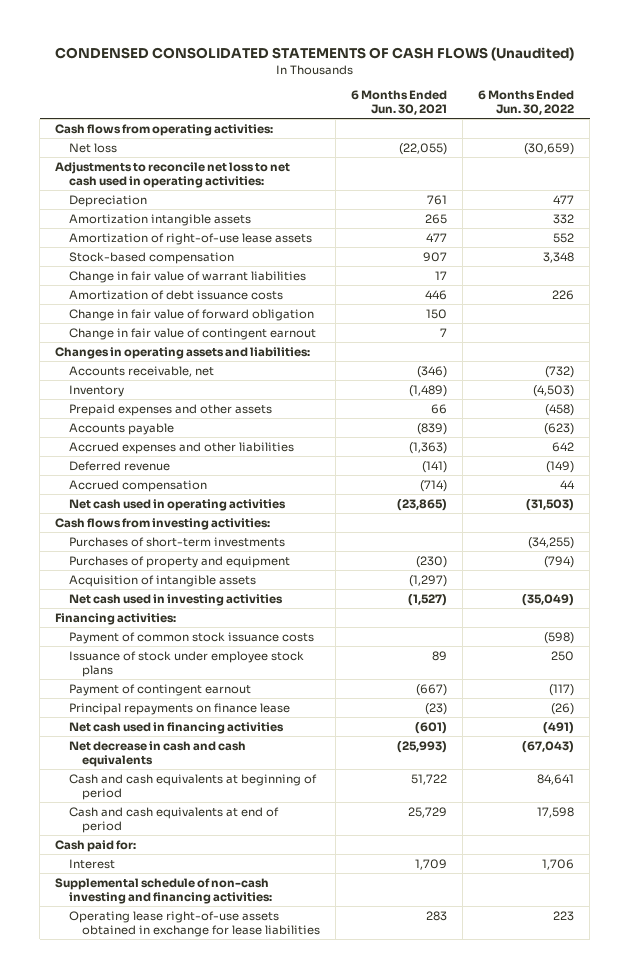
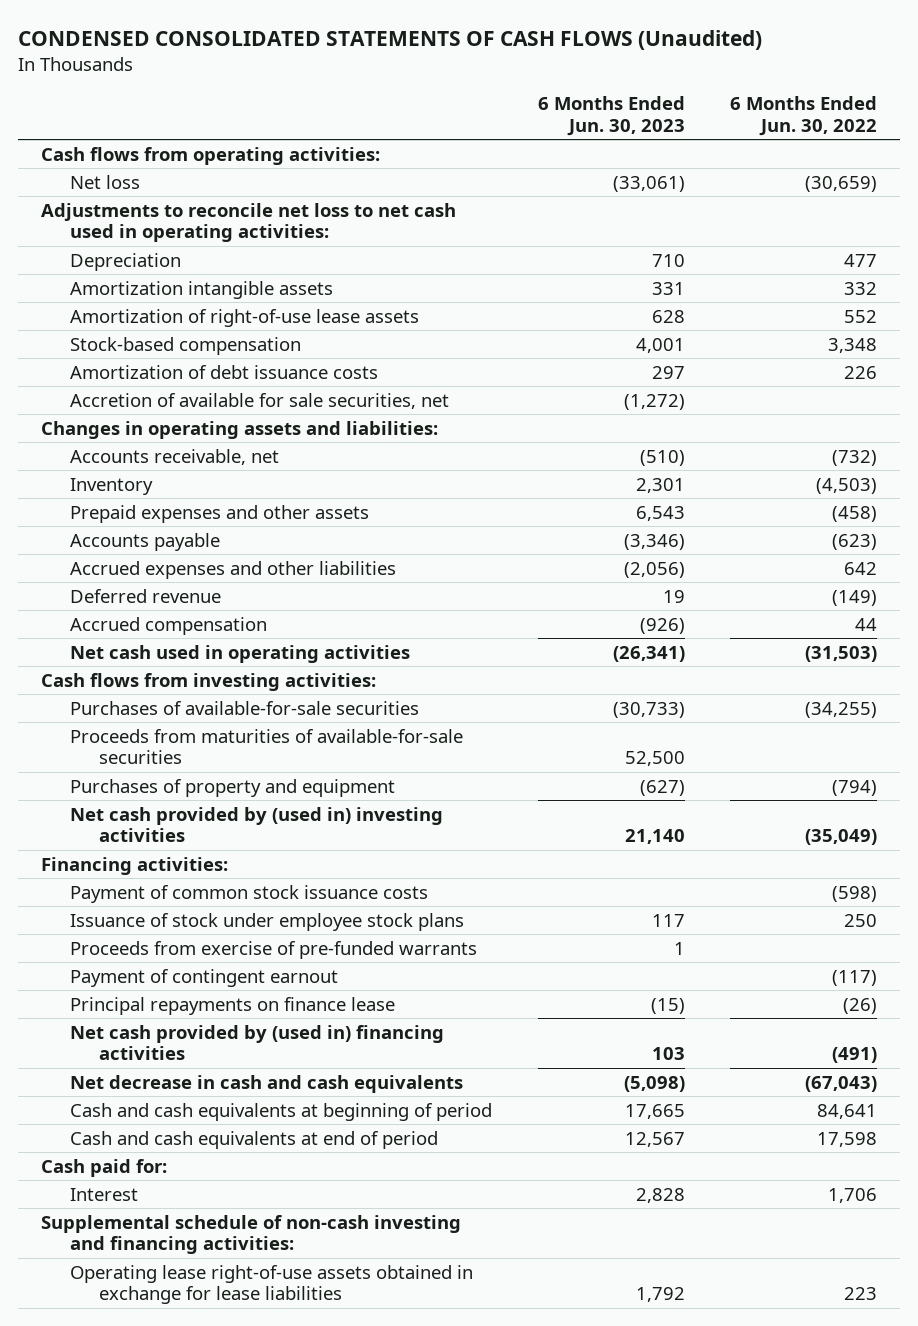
[351,90,448,115] 6 Months Ended Jun. 30, 2021 -> none
none -> [537,96,685,136] 6 Months Ended Jun. 30, 2023
[68,270,306,283] Change in fair value of warrant liabilities -> none
[68,308,314,321] Change in fair value of forward obligation -> none
[68,327,316,340] Change in fair value of contingent earnout -> none
none -> [69,392,449,409] Accretion of available for sale securities, net
[68,536,285,547] Purchases of short-term investments -> [69,700,419,715] Purchases of available-for-sale securities
none -> [69,728,463,765] Proceeds from maturities of available-for-sale securities
[68,574,256,587] Acquisition of intangible assets -> none
[68,593,283,606] Net cash used in investing activities -> [69,806,443,843] Net cash provided by (used in) investing activities
none -> [69,940,477,959] Proceeds from exercise of pre-funded warrants
[68,721,284,734] Net cash used in financing activities -> [69,1024,444,1061] Net cash provided by (used in) financing activities

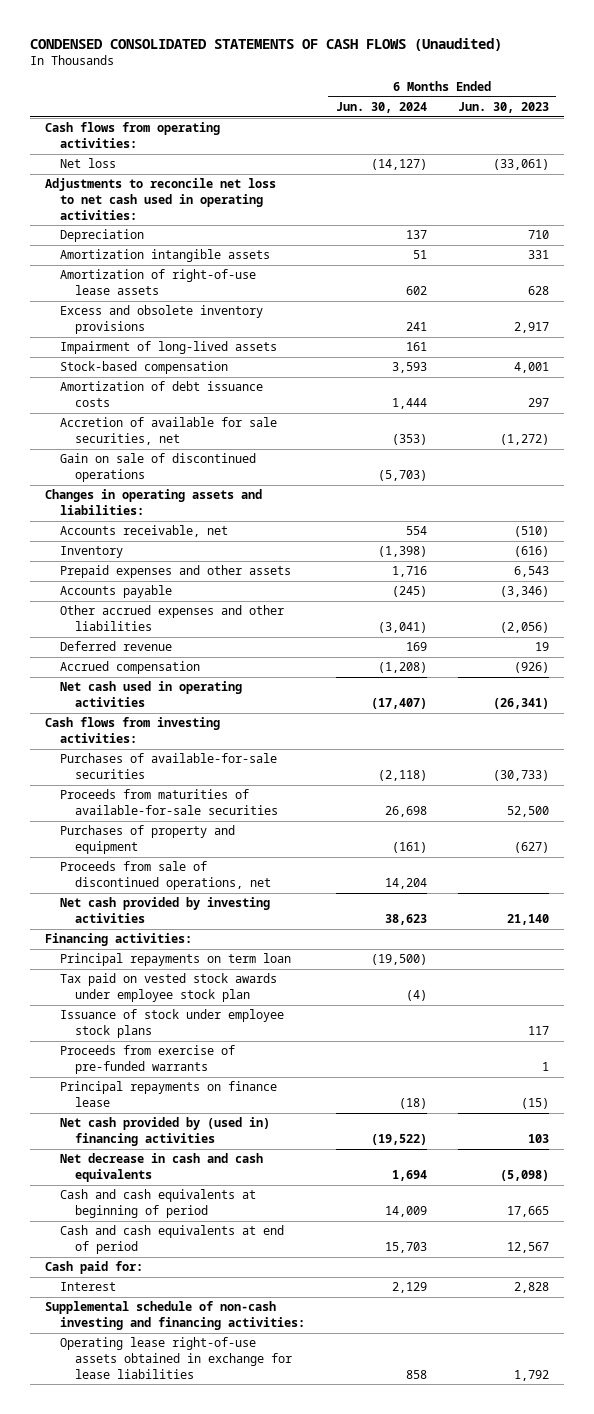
[730,96,878,136] 6 Months Ended Jun. 30, 2022 -> none
none -> [335,102,427,114] Jun. 30, 2024
none -> [59,305,263,334] Excess and obsolete inventory provisions
none -> [59,341,277,355] Impairment of long-lived assets
none -> [59,453,256,482] Gain on sale of discontinued operations
[635,477,685,493] 2,301 -> [513,546,549,558] (616)
[69,560,396,579] Accrued expenses and other liabilities -> [59,605,284,631] Other accrued expenses and other liabilities
none -> [59,861,271,890] Proceeds from sale of discontinued operations, net
[69,806,443,843] Net cash provided by (used in) investing activities -> [59,897,270,923] Net cash provided by investing activities
[69,884,428,903] Payment of common stock issuance costs -> none
none -> [59,953,291,967] Principal repayments on term loan
none -> [59,973,277,1002] Tax paid on vested stock awards under employee stock plan
[69,968,338,987] Payment of contingent earnout -> none

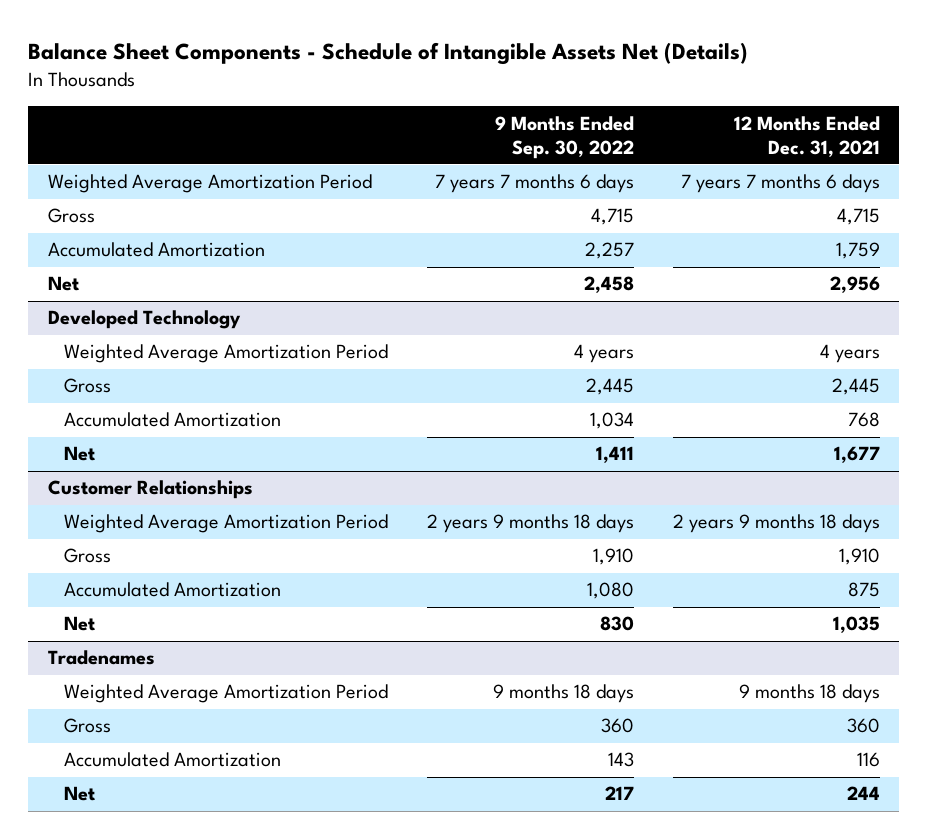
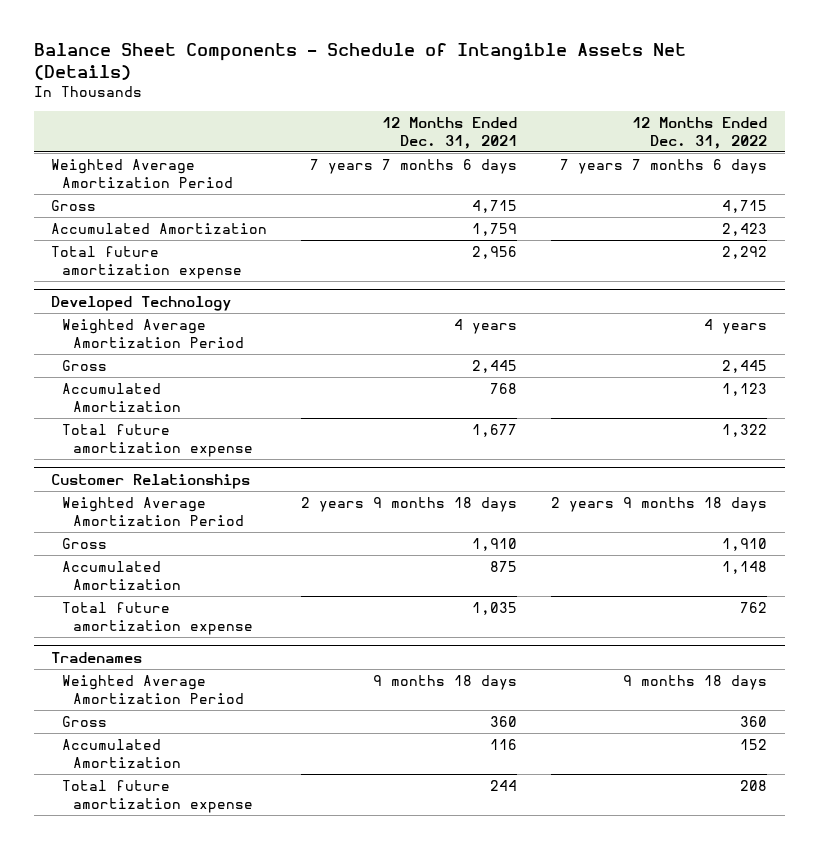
[494,115,634,159] 9 Months Ended Sep. 30, 2022 -> none
none -> [632,116,768,149] 12 Months Ended Dec. 31, 2022
[47,276,79,292] Net -> [50,245,242,279] Total future amortization expense
[63,446,95,462] Net -> [61,423,253,457] Total future amortization expense
[63,616,95,632] Net -> [61,601,253,635] Total future amortization expense
[63,786,95,802] Net -> [61,779,253,813] Total future amortization expense

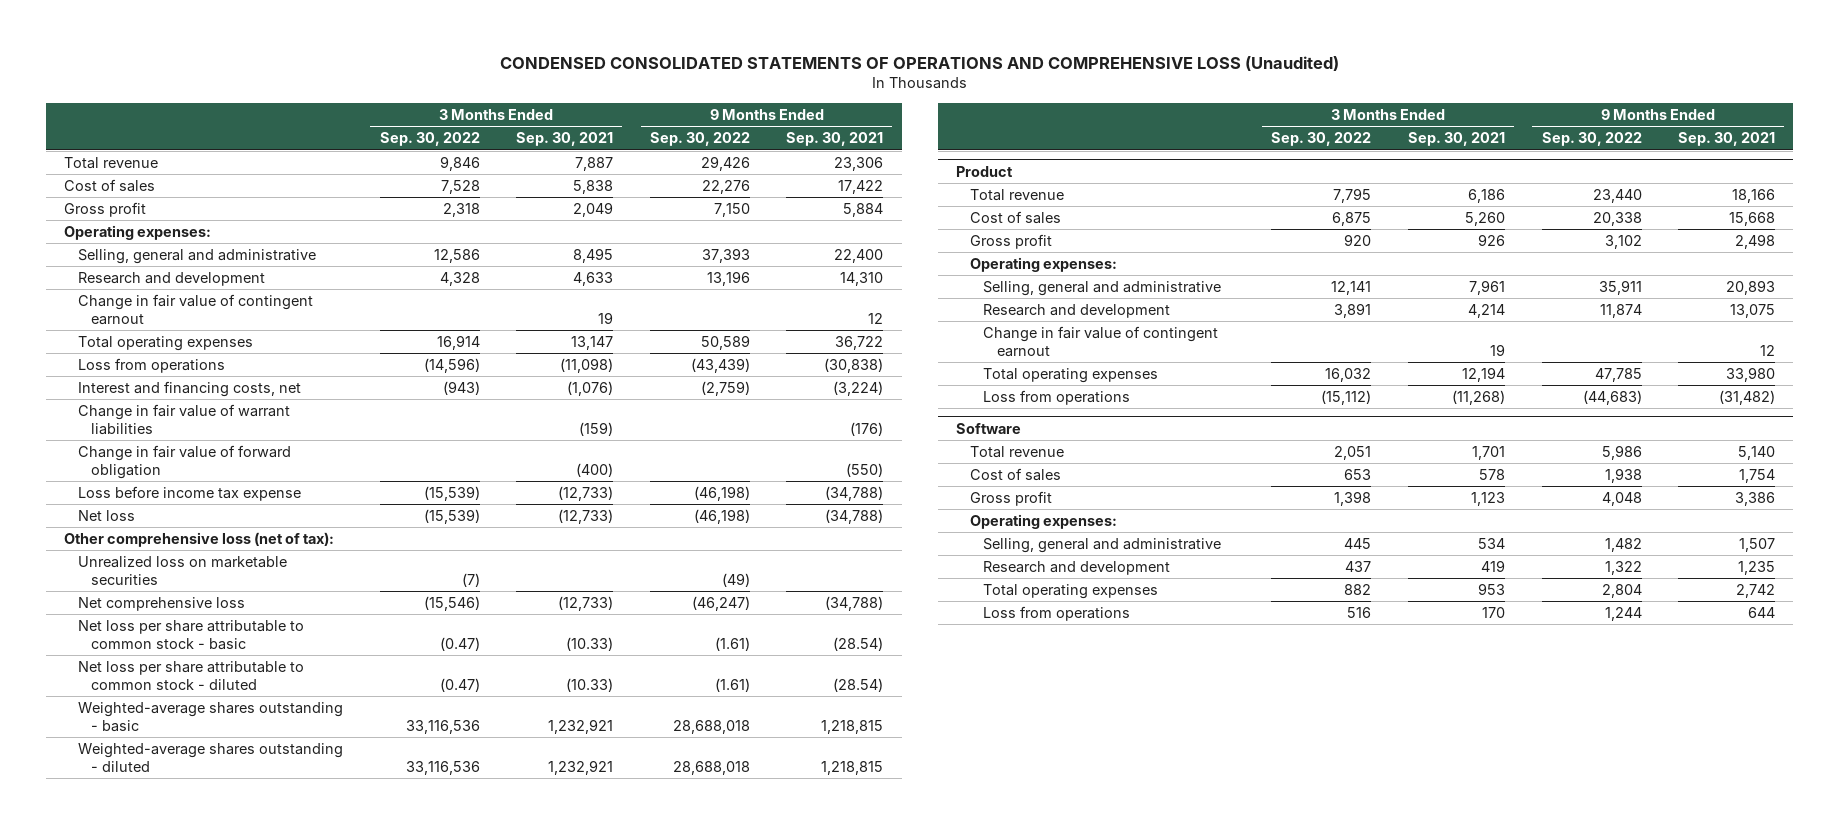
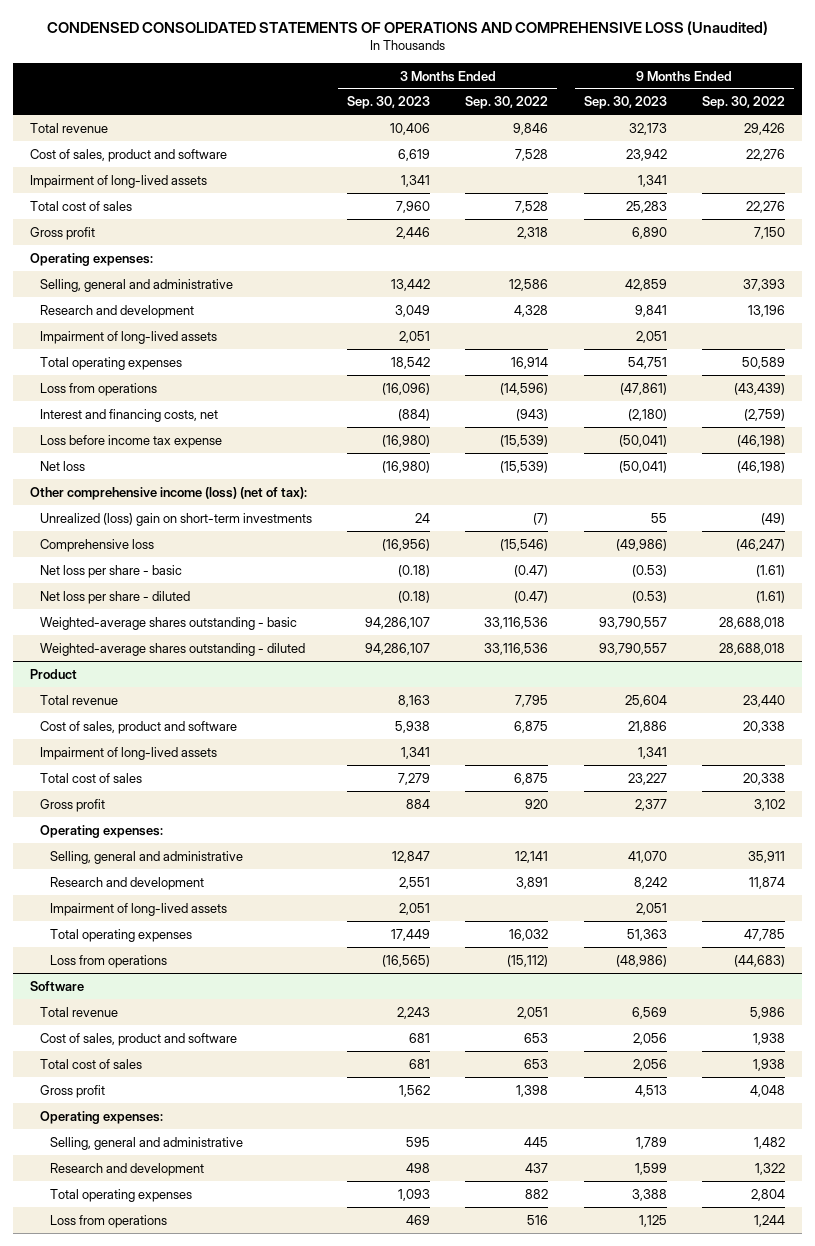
[516,132,614,147] Sep. 30, 2021 -> none
[786,132,884,147] Sep. 30, 2021 -> none
none -> [347,96,431,110] Sep. 30, 2023
none -> [583,96,667,110] Sep. 30, 2023
[64,178,156,192] Cost of sales -> [30,148,228,162] Cost of sales, product and software
none -> [30,174,208,188] Impairment of long-lived assets
none -> [30,200,133,211] Total cost of sales
[77,293,313,325] Change in fair value of contingent earnout -> none
none -> [40,330,218,344] Impairment of long-lived assets
[77,403,290,435] Change in fair value of warrant liabilities -> none
[77,444,291,479] Change in fair value of forward obligation -> none
[64,531,335,547] Other comprehensive loss (net of tax): -> [30,486,308,500] Other comprehensive income (loss) (net of tax):
[77,555,287,585] Unrealized loss on marketable securities -> [40,512,313,526] Unrealized (loss) gain on short-term investments
[77,596,245,611] Net comprehensive loss -> [40,538,155,552] Comprehensive loss
[77,619,304,650] Net loss per share attributable to common stock - basic -> [40,564,183,578] Net loss per share - basic
[77,660,304,690] Net loss per share attributable to common stock - diluted -> [40,590,191,604] Net loss per share - diluted
[969,210,1061,224] Cost of sales -> [40,720,238,734] Cost of sales, product and software
none -> [40,746,218,760] Impairment of long-lived assets
none -> [40,772,143,783] Total cost of sales
[983,325,1219,357] Change in fair value of contingent earnout -> none
none -> [49,902,227,916] Impairment of long-lived assets
[969,467,1061,481] Cost of sales -> [40,1032,238,1046] Cost of sales, product and software
none -> [40,1058,143,1069] Total cost of sales

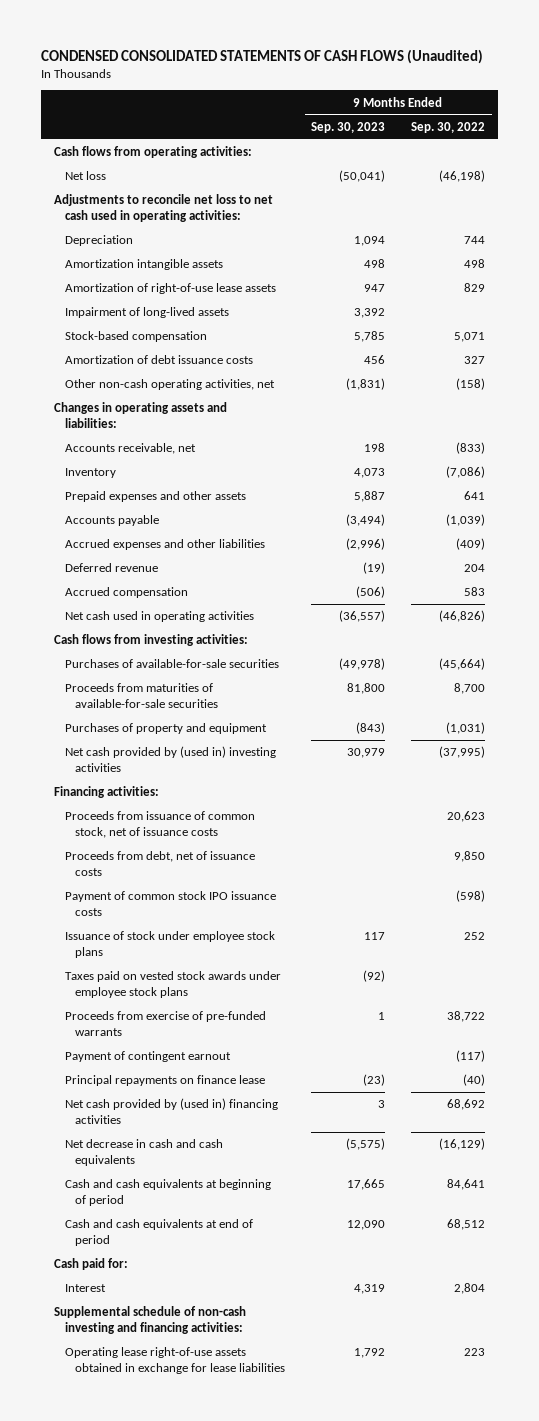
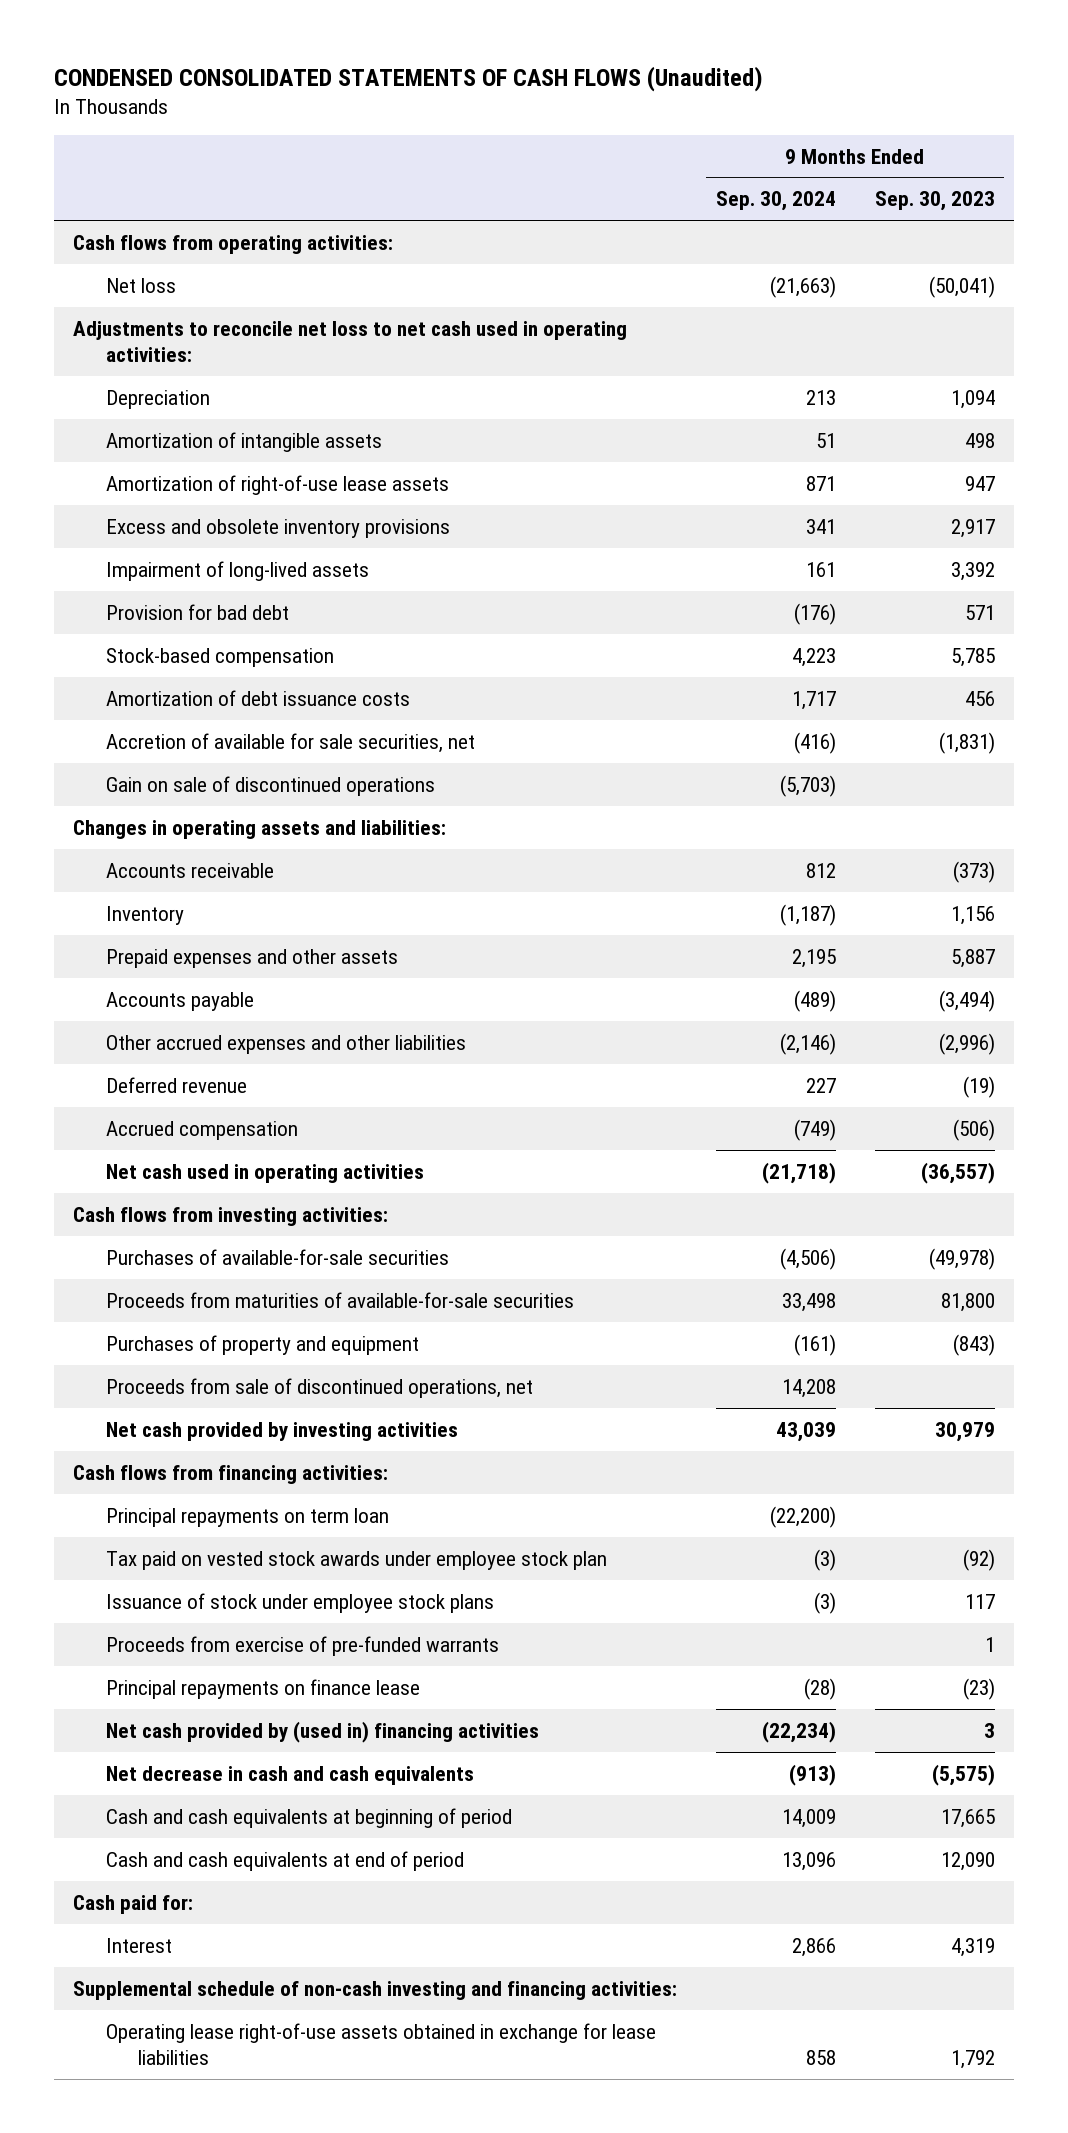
[411,121,486,133] Sep. 30, 2022 -> none
none -> [715,191,836,212] Sep. 30, 2024
[64,259,223,271] Amortization intangible assets -> [105,431,382,452] Amortization of intangible assets
none -> [105,518,450,538] Excess and obsolete inventory provisions
none -> [105,603,289,620] Provision for bad debt
[64,379,275,391] Other non-cash operating activities, net -> [105,732,475,753] Accretion of available for sale securities, net
none -> [105,775,435,796] Gain on sale of discontinued operations
[64,443,196,455] Accounts receivable, net -> [105,862,274,878] Accounts receivable
[364,443,386,453] 198 -> [952,860,995,883] (373)
[354,468,386,479] 4,073 -> [950,905,995,925] 1,156
[64,539,265,551] Accrued expenses and other liabilities -> [105,1034,466,1054] Other accrued expenses and other liabilities
[64,811,255,839] Proceeds from issuance of common stock, net of issuance costs -> none
[64,851,255,877] Proceeds from debt, net of issuance costs -> none
[64,891,276,917] Payment of common stock IPO issuance costs -> none
none -> [105,1377,533,1398] Proceeds from sale of discontinued operations, net
[64,746,276,773] Net cash provided by (used in) investing activities -> [105,1421,458,1441] Net cash provided by investing activities
[54,786,160,799] Financing activities: -> [73,1464,389,1484] Cash flows from financing activities:
none -> [105,1507,389,1527] Principal repayments on term loan
none -> [105,1550,607,1570] Tax paid on vested stock awards under employee stock plan
[64,971,281,999] Taxes paid on vested stock awards under employee stock plans -> none
[64,1051,231,1063] Payment of contingent earnout -> none

